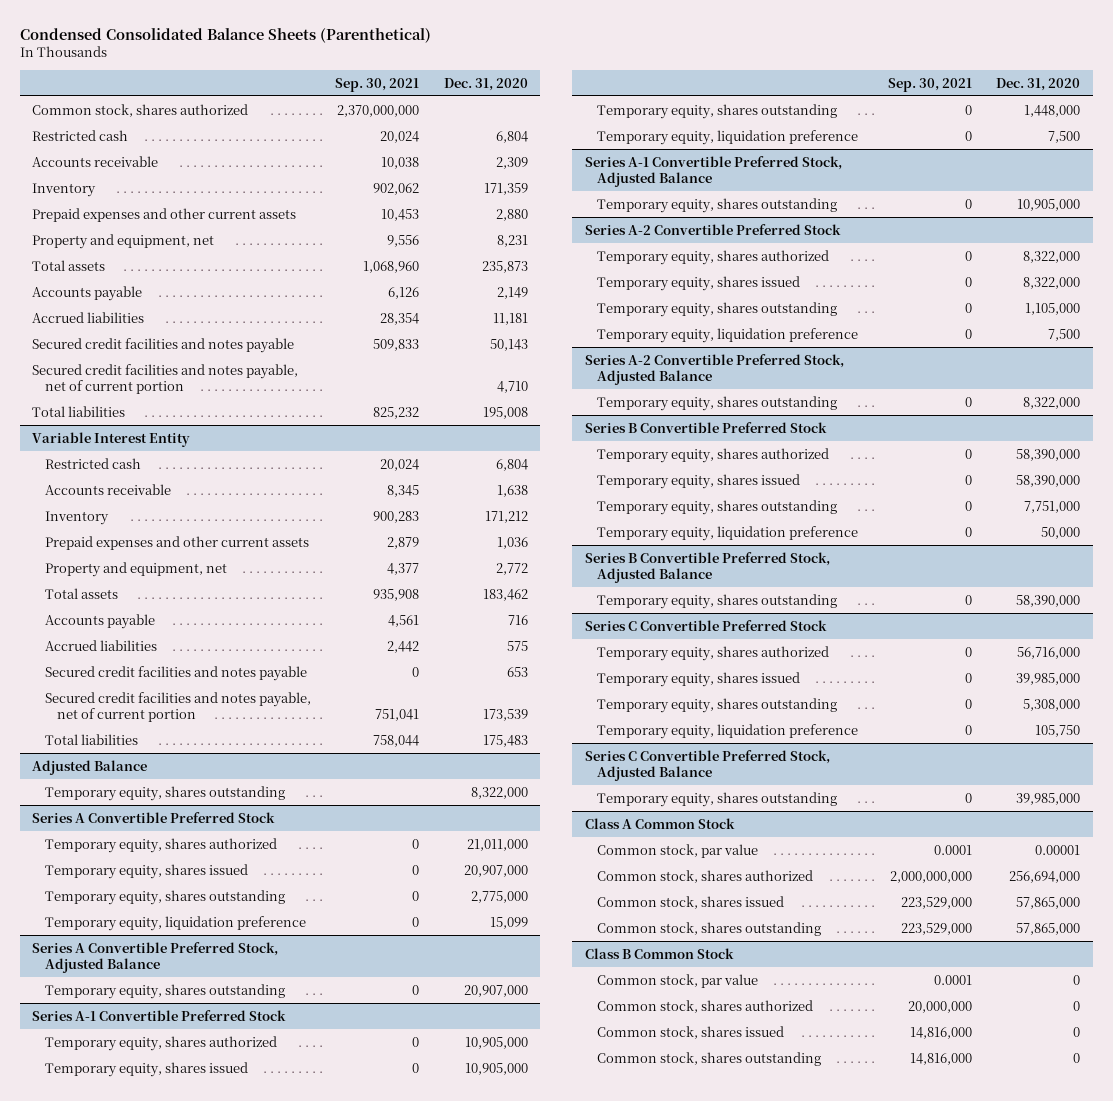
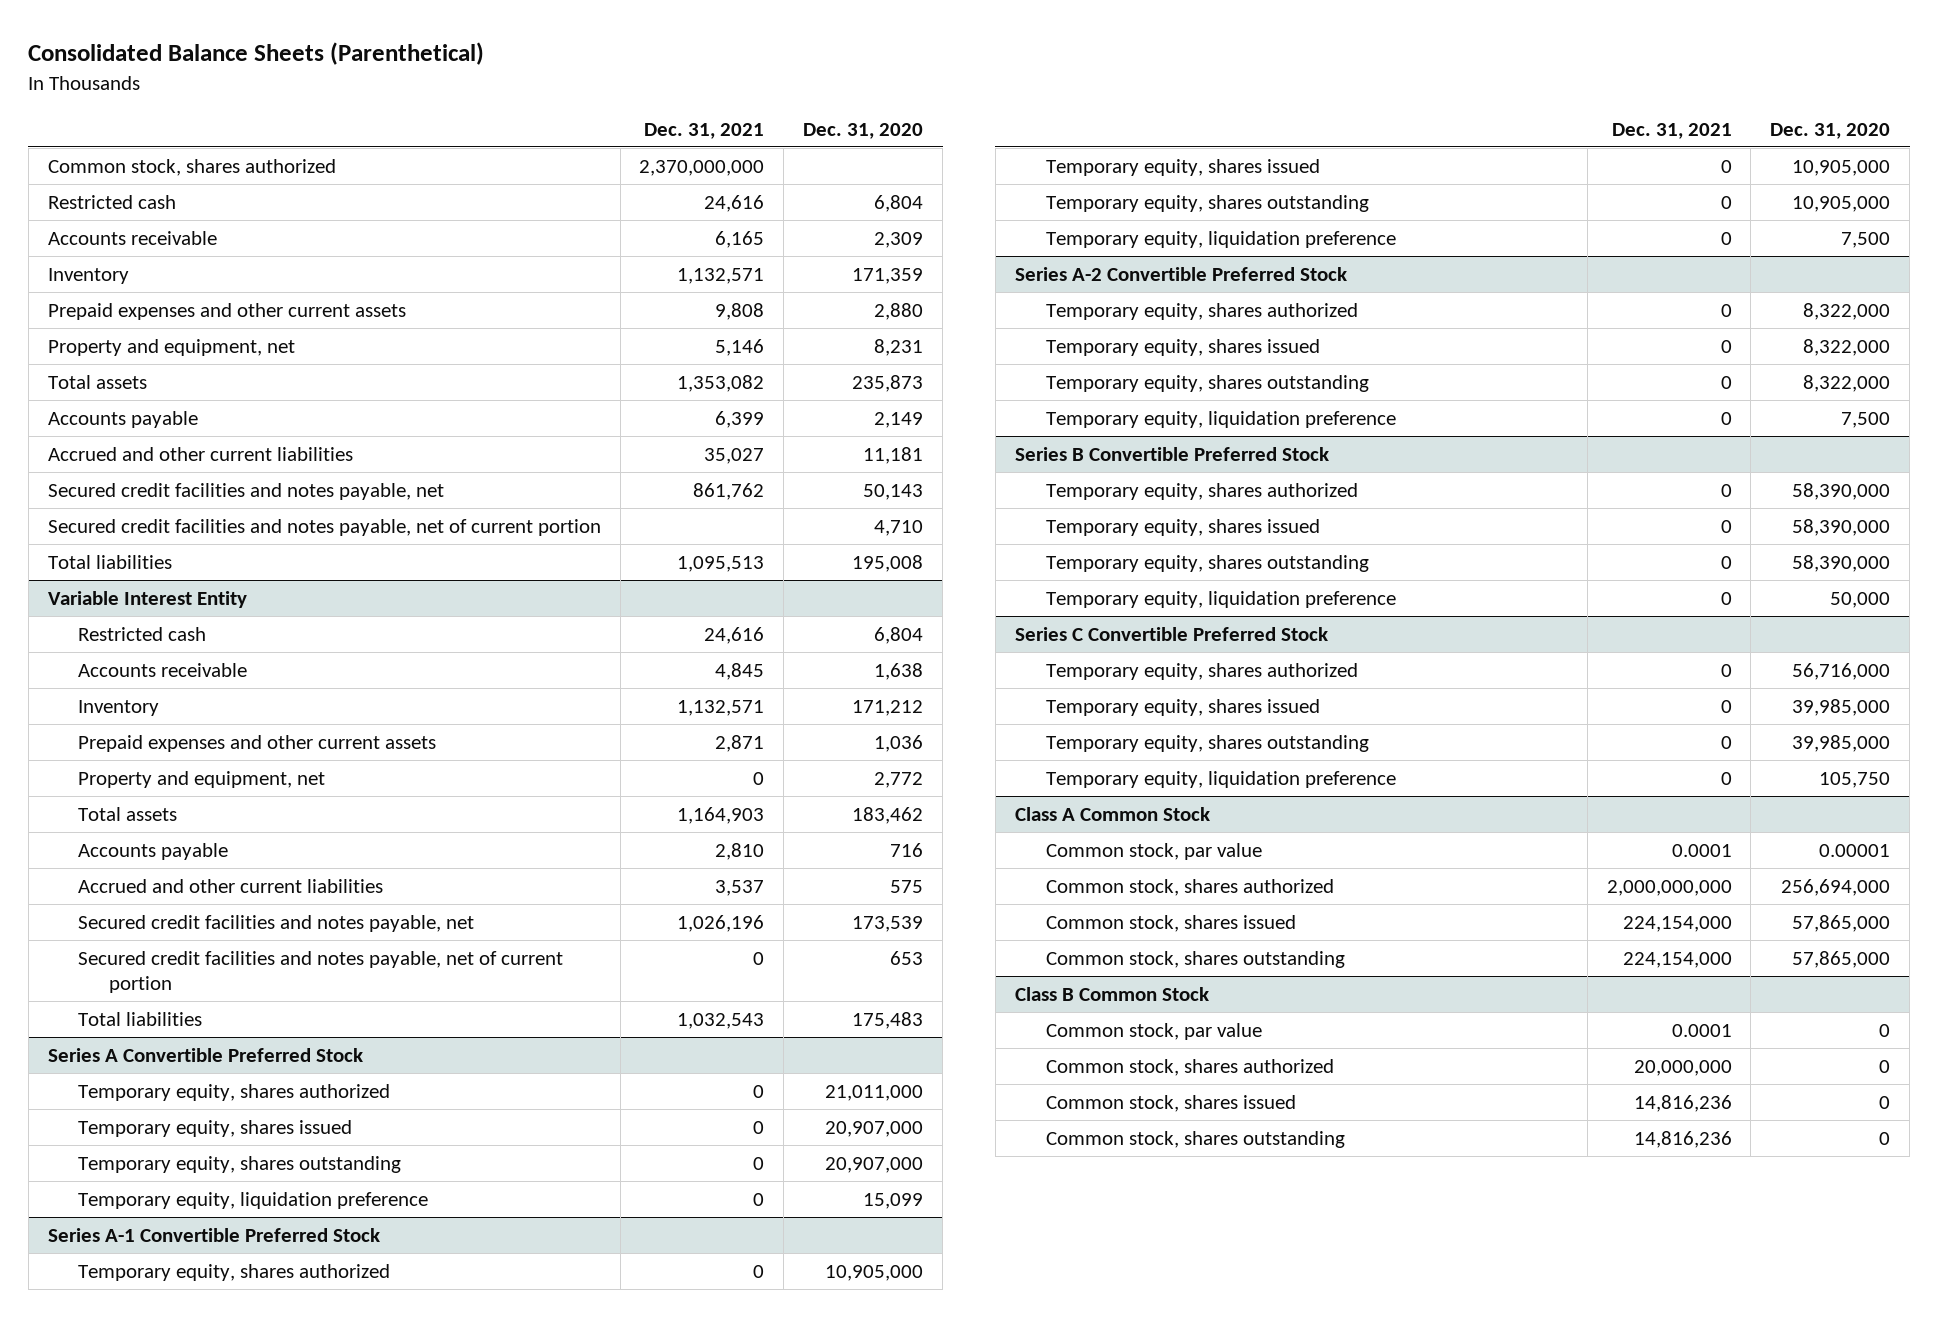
[20,27,432,43] Condensed Consolidated Balance Sheets (Parenthetical) -> [28,42,485,66] Consolidated Balance Sheets (Parenthetical)
[335,77,420,92] Sep. 30, 2021 -> none
none -> [644,122,765,139] Dec. 31, 2021
[32,311,145,323] Accrued liabilities -> [47,446,353,461] Accrued and other current liabilities
[32,337,295,353] Secured credit facilities and notes payable -> [47,482,444,500] Secured credit facilities and notes payable, net
[44,639,157,651] Accrued liabilities -> [78,878,384,893] Accrued and other current liabilities
[44,665,307,681] Secured credit facilities and notes payable -> [78,914,475,932] Secured credit facilities and notes payable, net
[507,666,529,677] 653 -> [852,915,924,932] 173,539
[483,708,529,721] 173,539 -> [890,950,924,965] 653
[32,759,148,775] Adjusted Balance -> none
[44,785,285,801] Temporary equity, shares outstanding -> none
[44,889,285,905] Temporary equity, shares outstanding -> none
[32,941,279,973] Series A Convertible Preferred Stock, Adjusted Balance -> none
[44,915,306,931] Temporary equity, liquidation preference -> [78,1191,429,1209] Temporary equity, liquidation preference
[596,103,837,119] Temporary equity, shares outstanding -> none
[584,155,842,187] Series A-1 Convertible Preferred Stock, Adjusted Balance -> none
[596,129,858,145] Temporary equity, liquidation preference -> [1045,230,1396,248] Temporary equity, liquidation preference
[596,301,837,317] Temporary equity, shares outstanding -> none
[584,353,844,385] Series A-2 Convertible Preferred Stock, Adjusted Balance -> none
[596,327,858,343] Temporary equity, liquidation preference -> [1045,410,1396,428] Temporary equity, liquidation preference
[596,499,837,515] Temporary equity, shares outstanding -> none
[584,551,830,583] Series B Convertible Preferred Stock, Adjusted Balance -> none
[596,525,858,541] Temporary equity, liquidation preference -> [1045,590,1396,608] Temporary equity, liquidation preference
[596,697,837,713] Temporary equity, shares outstanding -> none
[584,749,830,781] Series C Convertible Preferred Stock, Adjusted Balance -> none
[596,723,858,739] Temporary equity, liquidation preference -> [1045,770,1396,788] Temporary equity, liquidation preference

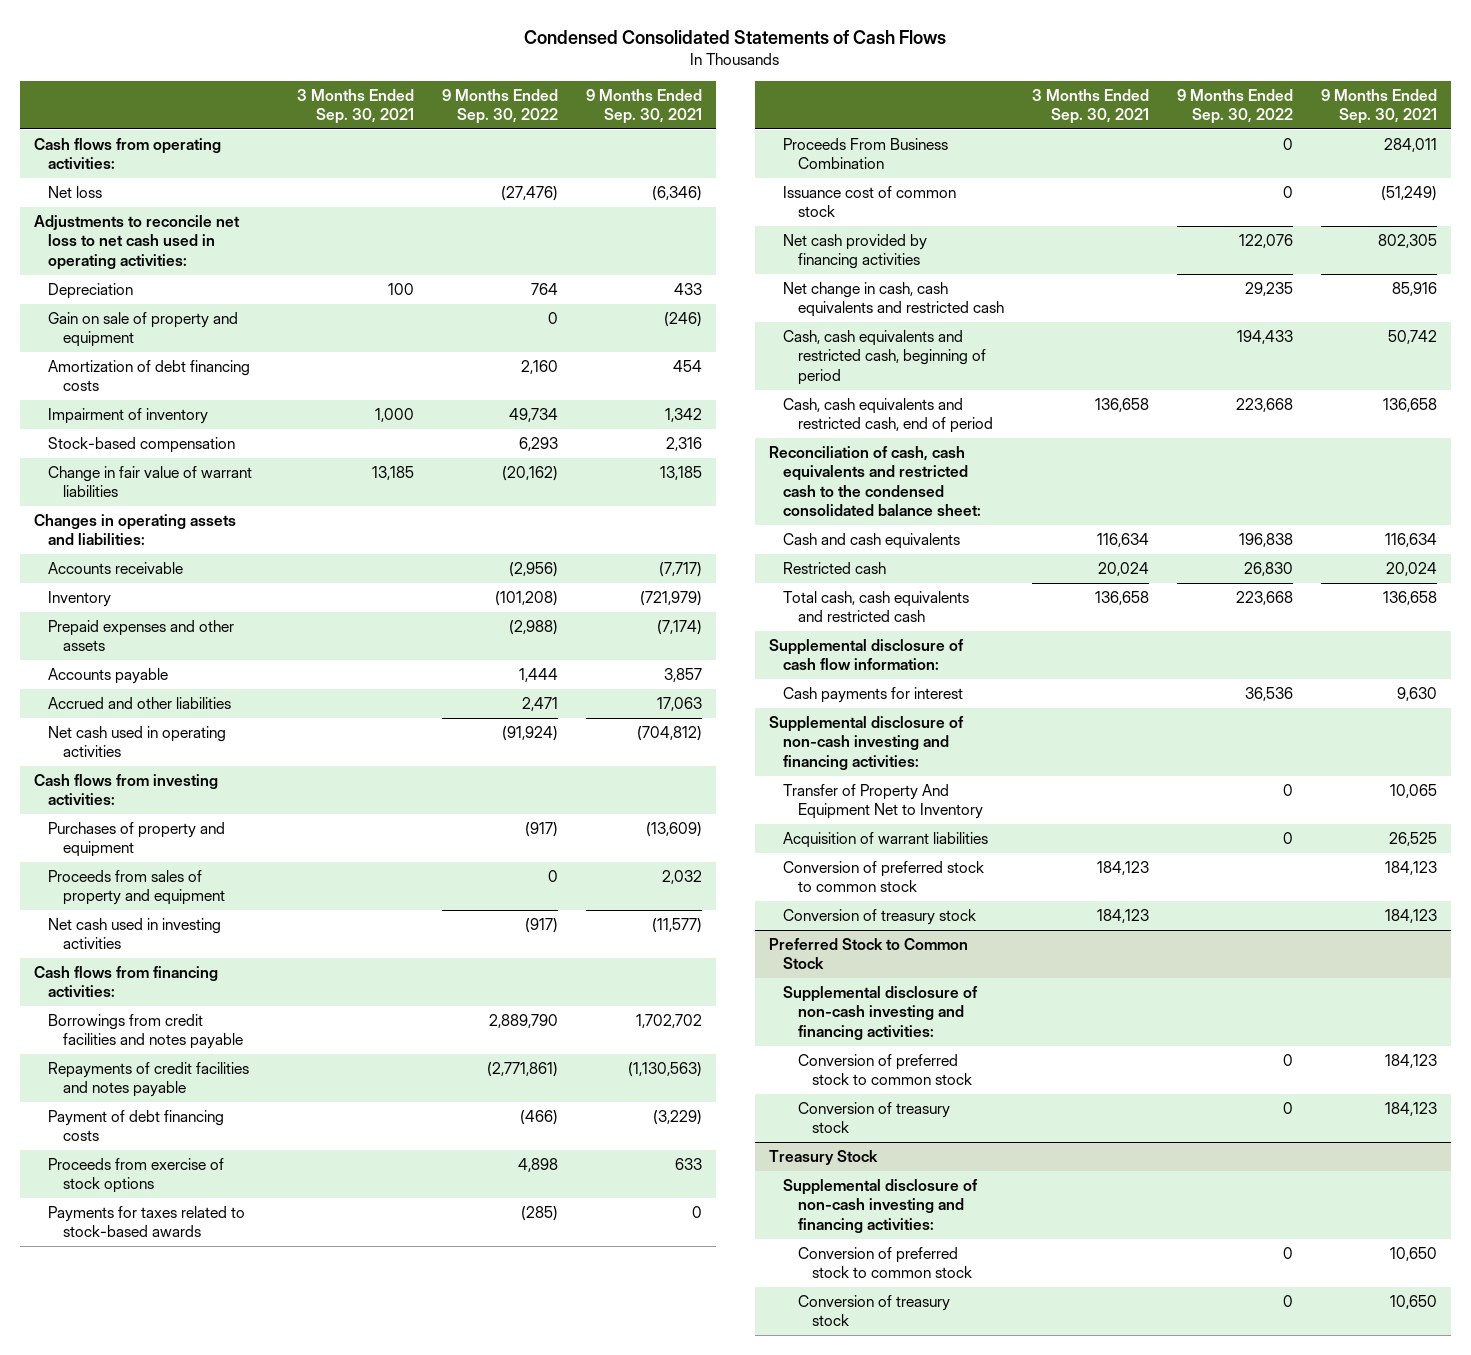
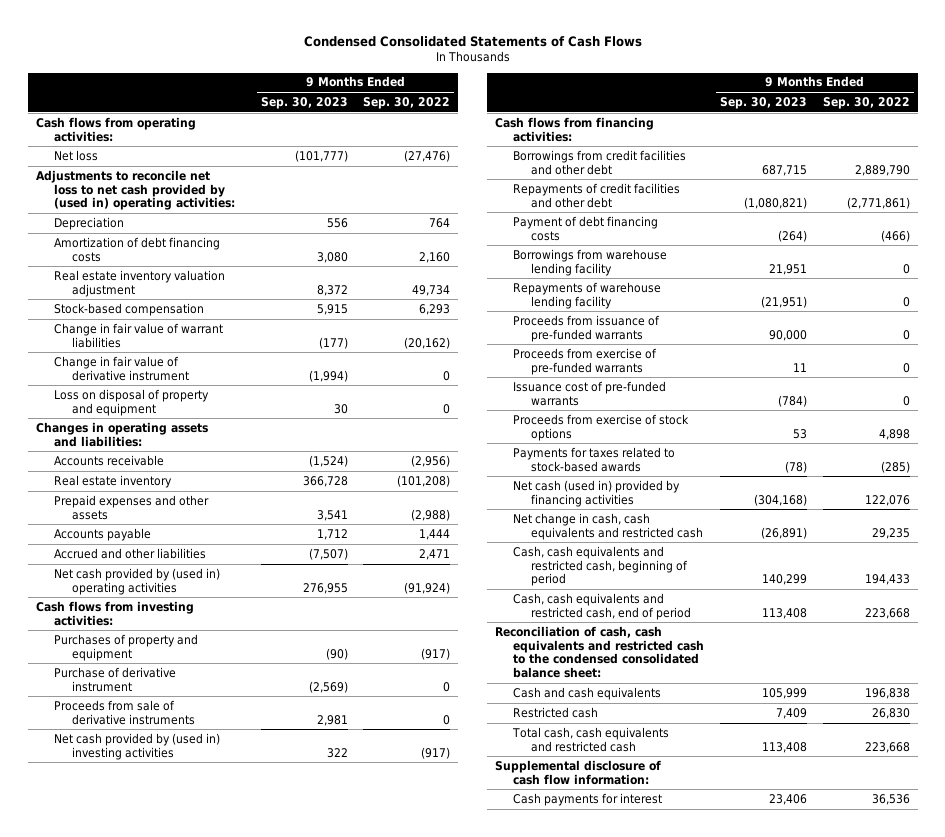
[296,88,414,125] 3 Months Ended Sep. 30, 2021 -> none
[585,88,702,125] 9 Months Ended Sep. 30, 2021 -> none
none -> [260,97,348,110] Sep. 30, 2023
[33,215,240,270] Adjustments to reconcile net loss to net cash used in operating activities: -> [35,169,235,211] Adjustments to reconcile net loss to net cash provided by (used in) operating activities:
[48,312,239,348] Gain on sale of property and equipment -> none
[48,408,209,425] Impairment of inventory -> [53,269,225,297] Real estate inventory valuation adjustment
none -> [53,355,189,381] Change in fair value of derivative instrument
none -> [53,388,209,416] Loss on disposal of property and equipment
[48,591,112,608] Inventory -> [53,474,172,488] Real estate inventory
[48,726,227,758] Net cash used in operating activities -> [53,567,220,595] Net cash provided by (used in) operating activities
[48,870,225,906] Proceeds from sales of property and equipment -> none
none -> [53,666,176,692] Purchase of derivative instrument
none -> [53,699,195,725] Proceeds from sale of derivative instruments
[48,918,222,950] Net cash used in investing activities -> [53,732,220,760] Net cash provided by (used in) investing activities
[48,1014,243,1050] Borrowings from credit facilities and notes payable -> [513,149,687,175] Borrowings from credit facilities and other debt
[48,1062,250,1098] Repayments of credit facilities and notes payable -> [513,182,681,208] Repayments of credit facilities and other debt
none -> [513,248,668,276] Borrowings from warehouse lending facility
none -> [513,281,662,309] Repayments of warehouse lending facility
none -> [513,314,661,342] Proceeds from issuance of pre-funded warrants
none -> [513,347,658,375] Proceeds from exercise of pre-funded warrants
none -> [513,380,667,406] Issuance cost of pre-funded warrants
[783,138,949,170] Proceeds From Business Combination -> none
[783,186,957,218] Issuance cost of common stock -> none
[783,234,928,270] Net cash provided by financing activities -> [513,479,681,507] Net cash (used in) provided by financing activities
[768,716,964,770] Supplemental disclosure of non-cash investing and financing activities: -> none
[783,784,983,820] Transfer of Property And Equipment Net to Inventory -> none
[783,832,989,849] Acquisition of warrant liabilities -> none
[783,861,985,893] Conversion of preferred stock to common stock -> none
[783,909,977,926] Conversion of treasury stock -> none
[768,938,968,970] Preferred Stock to Common Stock -> none
[783,986,979,1040] Supplemental disclosure of non-cash investing and financing activities: -> none
[797,1054,973,1086] Conversion of preferred stock to common stock -> none
[797,1102,950,1134] Conversion of treasury stock -> none
[768,1150,878,1166] Treasury Stock -> none
[783,1179,979,1233] Supplemental disclosure of non-cash investing and financing activities: -> none
[797,1247,973,1279] Conversion of preferred stock to common stock -> none
[797,1295,950,1327] Conversion of treasury stock -> none

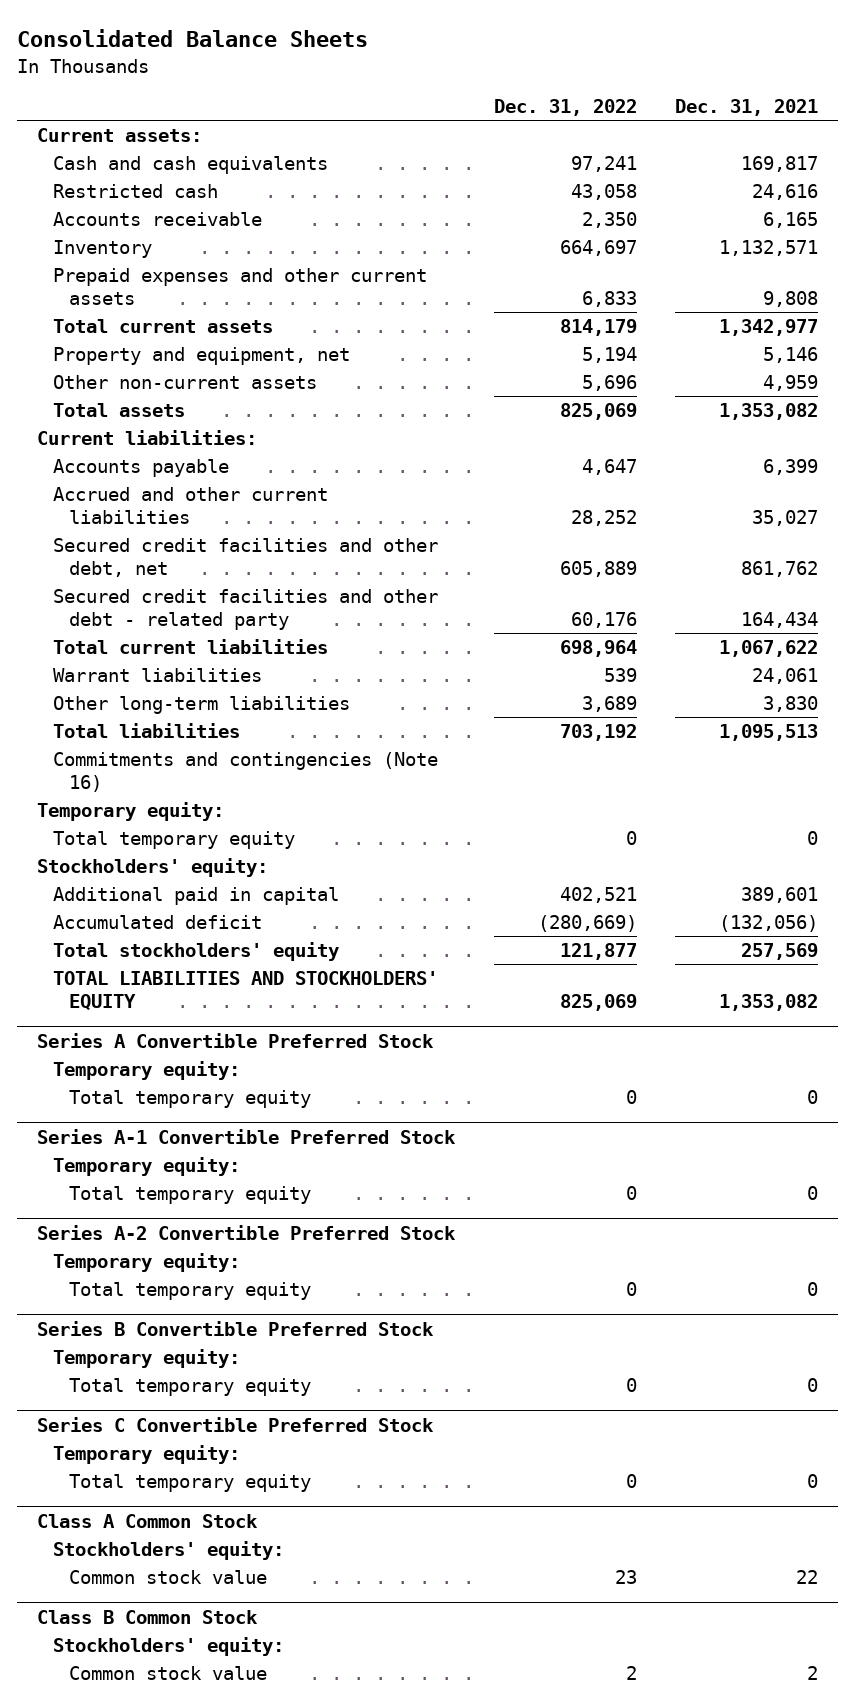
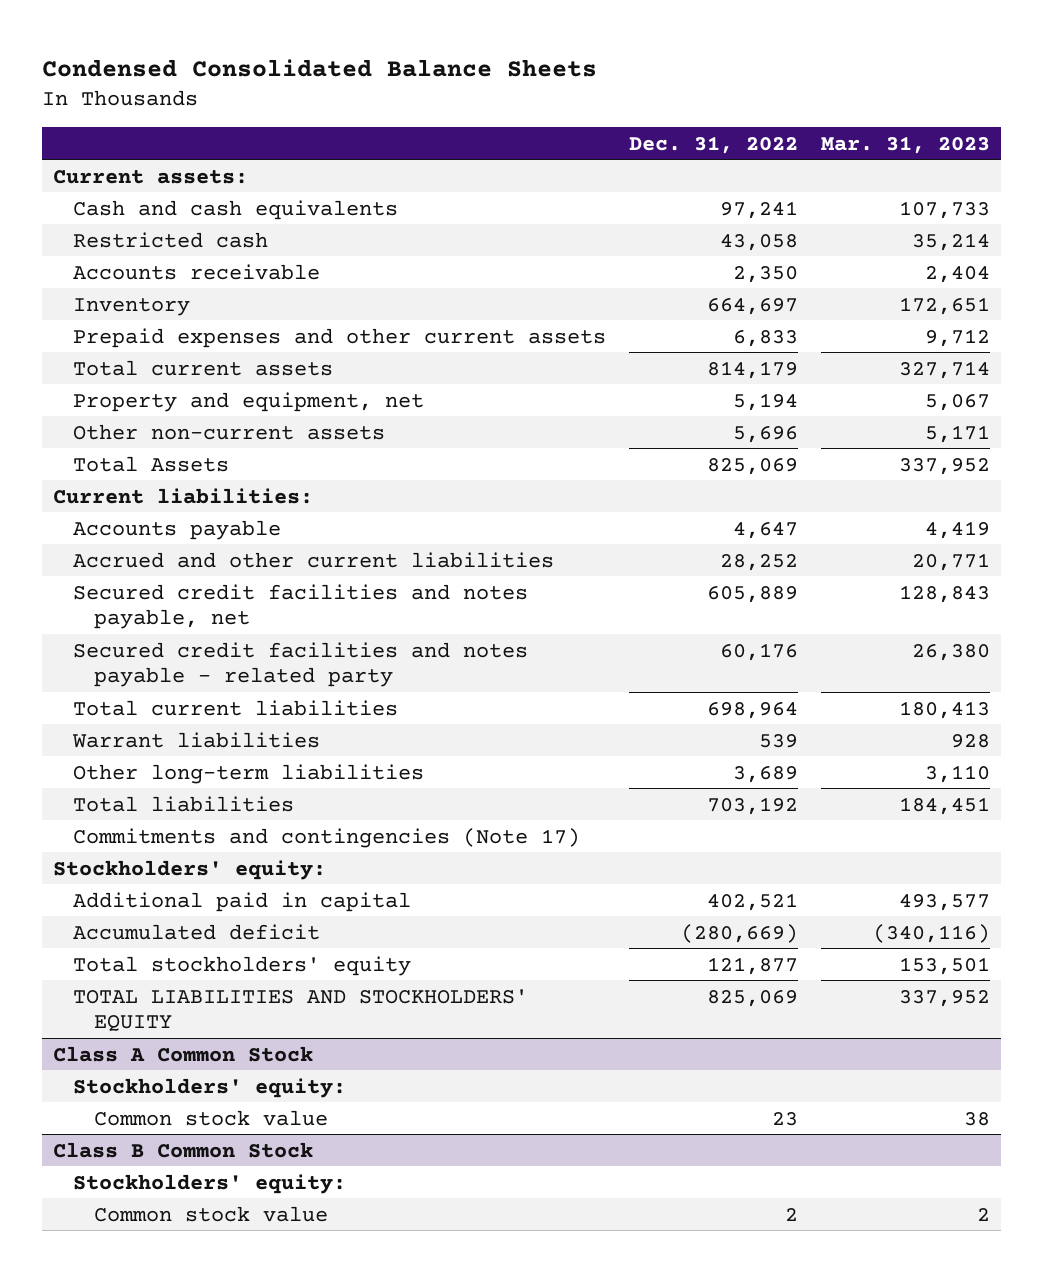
[17,29,369,48] Consolidated Balance Sheets -> [41,58,597,77] Condensed Consolidated Balance Sheets
[675,99,819,117] Dec. 31, 2021 -> none
none -> [820,135,990,154] Mar. 31, 2023
[52,403,185,418] Total assets -> [73,455,230,472] Total Assets
[52,538,438,578] Secured credit facilities and other debt, net -> [73,583,529,629] Secured credit facilities and notes payable, net
[52,589,438,631] Secured credit facilities and other debt - related party -> [73,641,529,687] Secured credit facilities and notes payable - related party
[36,802,224,822] Temporary equity: -> none
[52,831,295,850] Total temporary equity -> none
[52,752,438,793] Commitments and contingencies (Note 16) -> [73,827,581,848] Commitments and contingencies (Note 17)
[36,1032,434,1048] Series A Convertible Preferred Stock -> none
[52,1061,240,1081] Temporary equity: -> none
[68,1090,311,1109] Total temporary equity -> none
[36,1128,456,1144] Series A-1 Convertible Preferred Stock -> none
[52,1157,240,1177] Temporary equity: -> none
[68,1186,311,1205] Total temporary equity -> none
[36,1224,456,1240] Series A-2 Convertible Preferred Stock -> none
[52,1253,240,1273] Temporary equity: -> none
[68,1282,311,1301] Total temporary equity -> none
[36,1320,434,1336] Series B Convertible Preferred Stock -> none
[52,1349,240,1369] Temporary equity: -> none
[68,1378,311,1397] Total temporary equity -> none
[36,1416,434,1432] Series C Convertible Preferred Stock -> none
[52,1445,240,1465] Temporary equity: -> none
[68,1474,311,1493] Total temporary equity -> none

